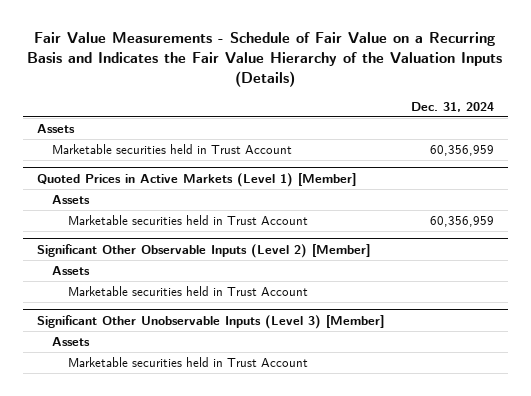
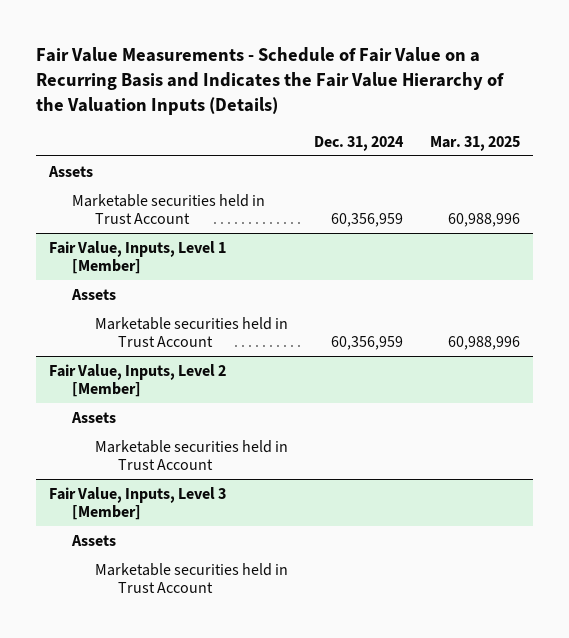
none -> [429,135,520,151] Mar. 31, 2025
[36,172,356,187] Quoted Prices in Active Markets (Level 1) [Member] -> [49,240,227,275] Fair Value, Inputs, Level 1 [Member]
[36,243,370,258] Significant Other Observable Inputs (Level 2) [Member] -> [49,363,227,398] Fair Value, Inputs, Level 2 [Member]
[36,314,384,329] Significant Other Unobservable Inputs (Level 3) [Member] -> [49,486,227,521] Fair Value, Inputs, Level 3 [Member]

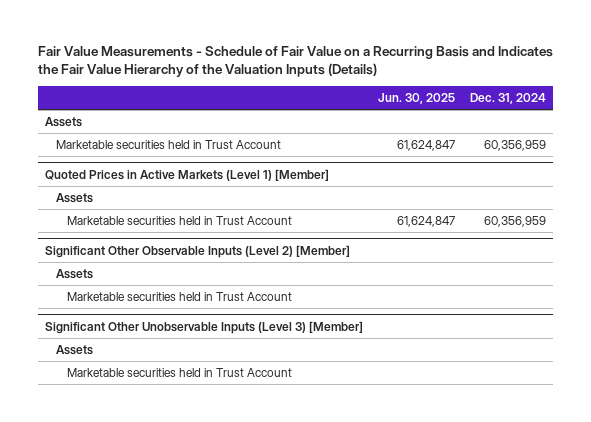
[429,135,520,151] Mar. 31, 2025 -> none
none -> [378,93,456,105] Jun. 30, 2025
[49,240,227,275] Fair Value, Inputs, Level 1 [Member] -> [45,168,330,181] Quoted Prices in Active Markets (Level 1) [Member]
[49,363,227,398] Fair Value, Inputs, Level 2 [Member] -> [45,244,351,258] Significant Other Observable Inputs (Level 2) [Member]
[49,486,227,521] Fair Value, Inputs, Level 3 [Member] -> [45,320,364,334] Significant Other Unobservable Inputs (Level 3) [Member]

